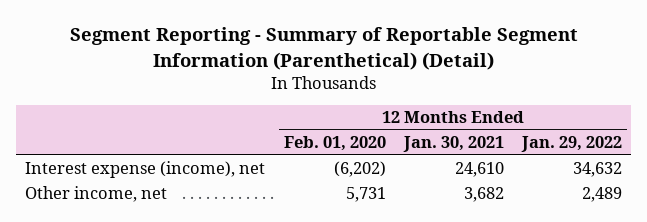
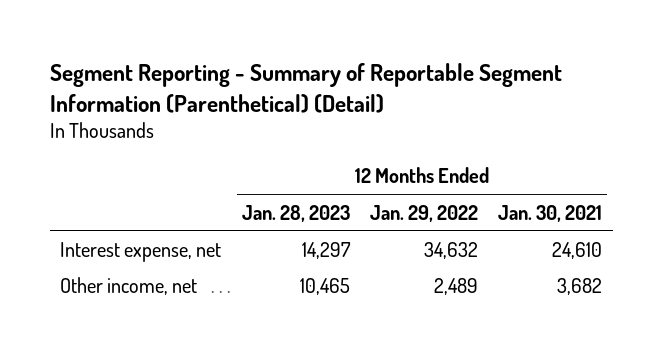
[283,136,386,152] Feb. 01, 2020 -> none
none -> [241,204,350,222] Jan. 28, 2023
[25,161,266,179] Interest expense (income), net -> [60,242,222,263] Interest expense, net

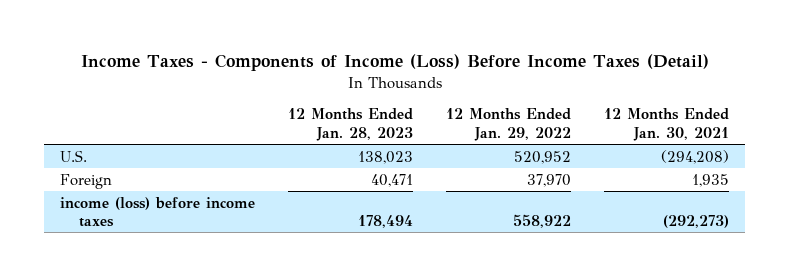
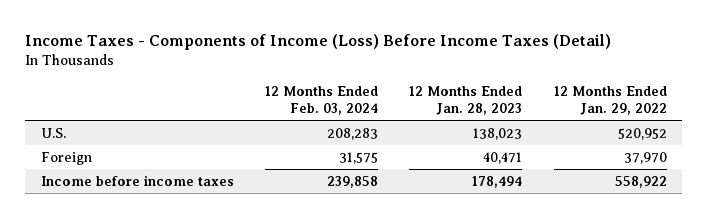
[603,108,729,141] 12 Months Ended Jan. 30, 2021 -> none
none -> [264,85,378,115] 12 Months Ended Feb. 03, 2024
[60,196,256,228] income (loss) before income taxes -> [40,175,234,187] Income before income taxes

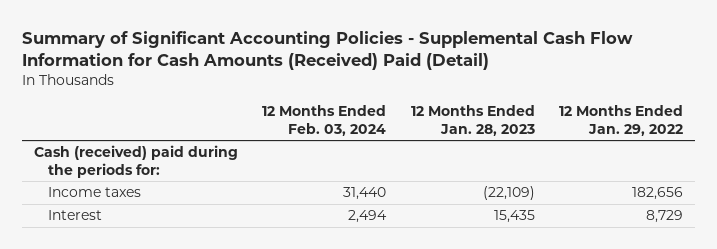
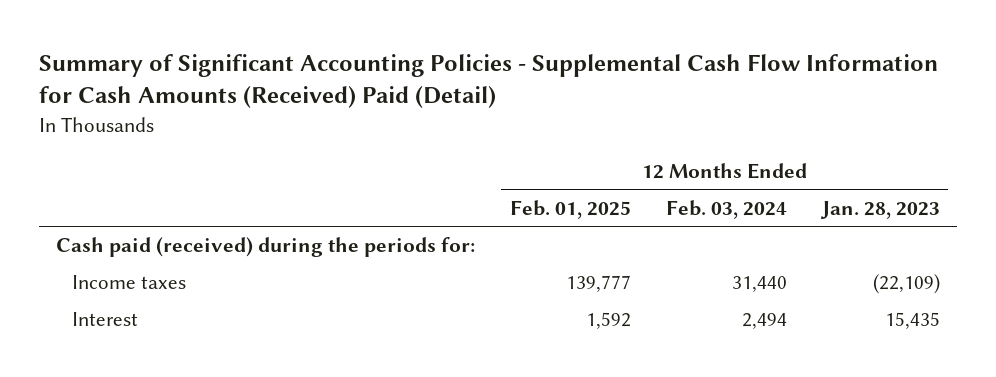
[558,105,683,136] 12 Months Ended Jan. 29, 2022 -> none
none -> [509,199,631,219] Feb. 01, 2025
[34,145,239,179] Cash (received) paid during the periods for: -> [56,237,476,258] Cash paid (received) during the periods for:

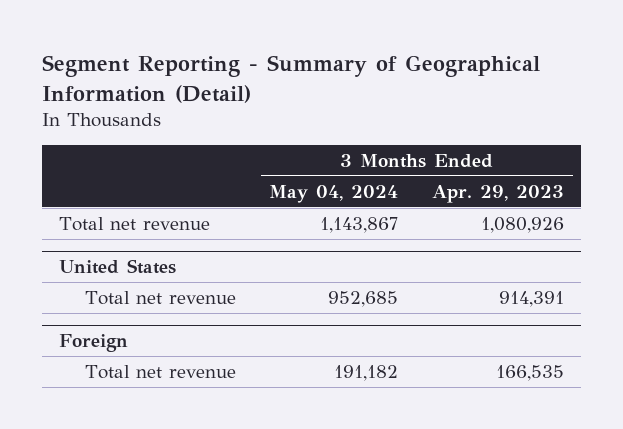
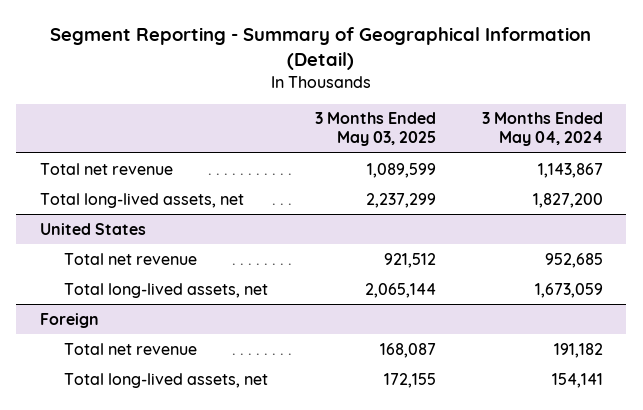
[432,184,565,203] Apr. 29, 2023 -> none
none -> [314,112,436,147] 3 Months Ended May 03, 2025
none -> [39,192,244,208] Total long-lived assets, net
none -> [64,282,269,298] Total long-lived assets, net
none -> [64,372,269,388] Total long-lived assets, net

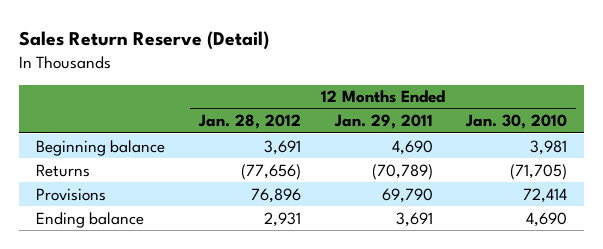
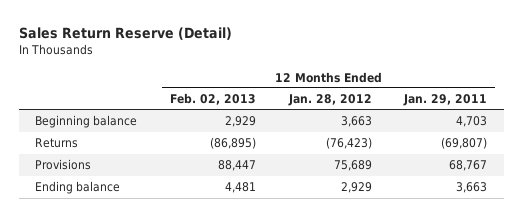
[465,114,568,130] Jan. 30, 2010 -> none
none -> [169,93,256,106] Feb. 02, 2013
[263,139,301,155] 3,691 -> [340,116,372,128] 3,663
[391,139,433,155] 4,690 -> [456,116,488,128] 4,703
[240,163,301,180] (77,656) -> [325,137,372,150] (76,423)
[371,163,433,180] (70,789) -> [441,137,488,150] (69,807)
[250,187,301,203] 76,896 -> [333,160,372,172] 75,689
[381,187,433,203] 69,790 -> [449,160,488,172] 68,767
[263,211,301,227] 2,931 -> [340,182,372,194] 2,929
[395,211,433,227] 3,691 -> [456,182,488,194] 3,663

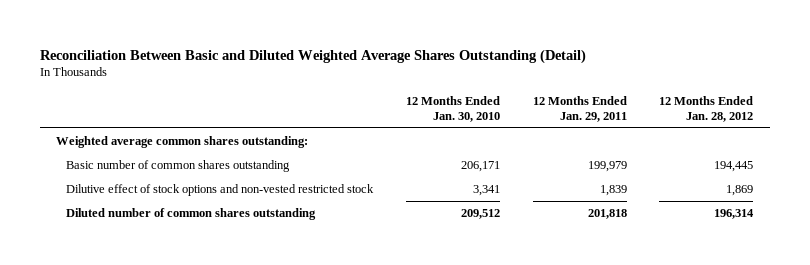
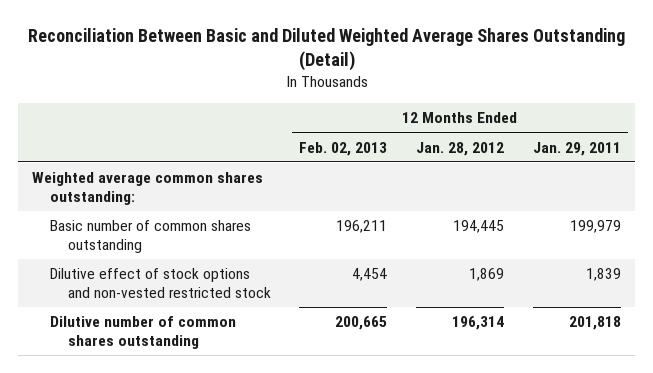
[405,95,500,123] 12 Months Ended Jan. 30, 2010 -> none
none -> [299,141,388,156] Feb. 02, 2013
[65,207,316,220] Diluted number of common shares outstanding -> [49,316,236,349] Dilutive number of common shares outstanding

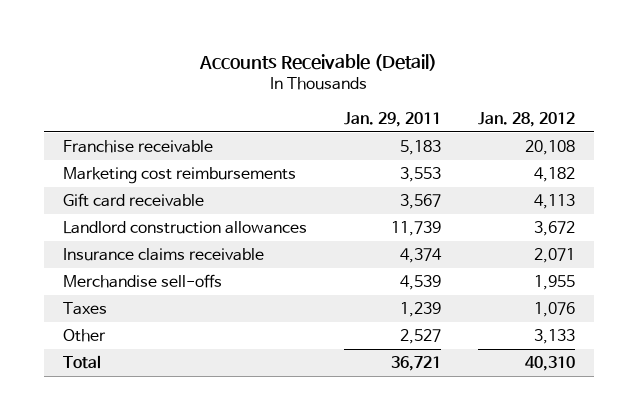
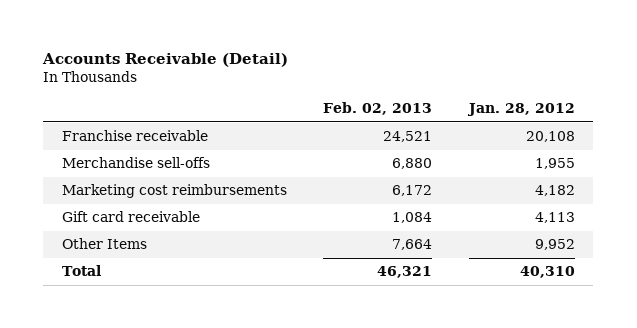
[343,111,441,127] Jan. 29, 2011 -> none
none -> [323,102,433,116] Feb. 02, 2013
[62,274,222,289] Merchandise sell-offs -> [61,157,210,169] Merchandise sell-offs
[62,221,307,235] Landlord construction allowances -> none
[62,248,264,262] Insurance claims receivable -> none
[62,302,107,316] Taxes -> none
[62,329,106,343] Other -> [61,238,147,250] Other Items
[534,329,576,345] 3,133 -> [535,239,576,251] 9,952

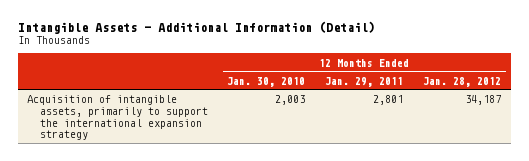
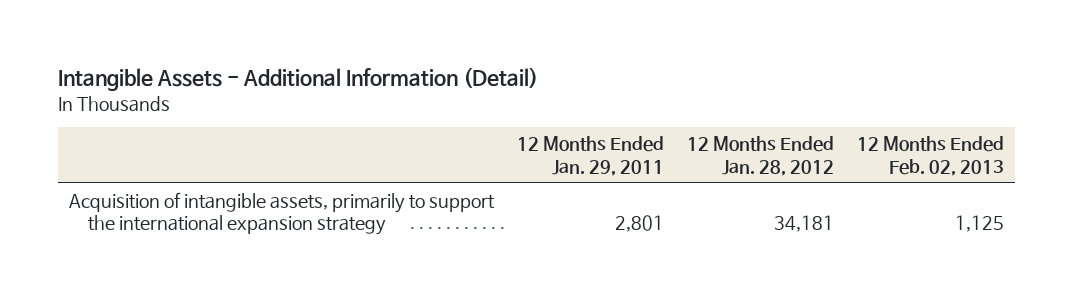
[227,76,306,87] Jan. 30, 2010 -> none
none -> [856,136,1004,176] 12 Months Ended Feb. 02, 2013
[465,95,502,106] 34,187 -> [773,215,834,233] 34,181

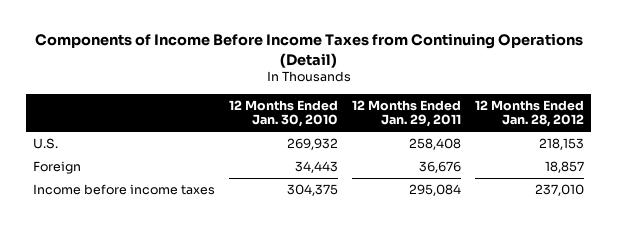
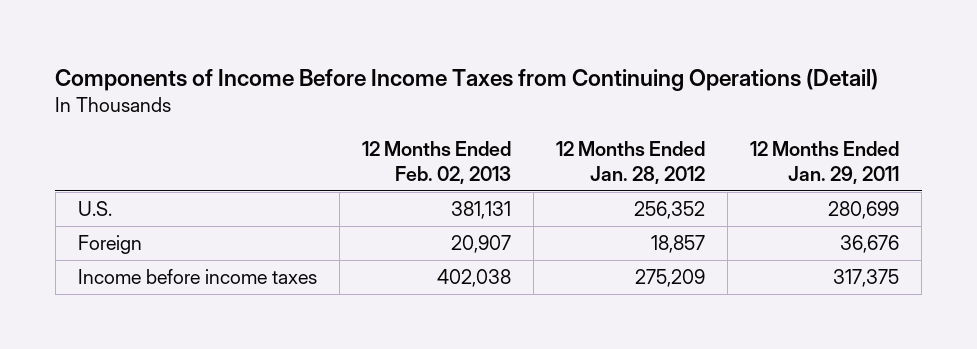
[229,99,339,128] 12 Months Ended Jan. 30, 2010 -> none
none -> [361,141,511,185] 12 Months Ended Feb. 02, 2013
[409,138,462,151] 258,408 -> [827,201,899,220] 280,699
[539,138,585,151] 218,153 -> [633,201,705,220] 256,352
[409,184,462,197] 295,084 -> [832,269,899,288] 317,375
[535,184,585,197] 237,010 -> [634,269,705,288] 275,209

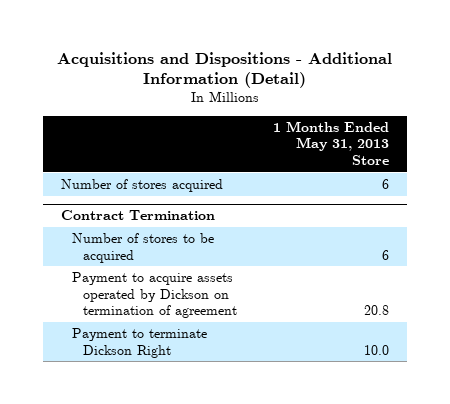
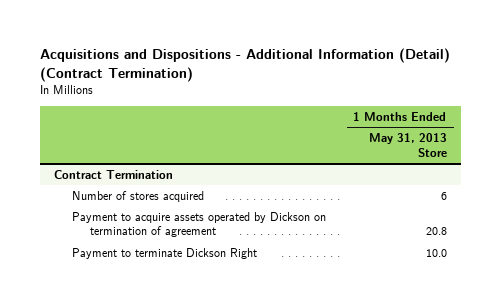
[57,51,393,89] Acquisitions and Dispositions - Additional Information (Detail) -> [39,47,450,82] Acquisitions and Dispositions - Additional Information (Detail) (Contract Termination)
[60,178,223,192] Number of stores acquired -> none
[72,232,215,263] Number of stores to be acquired -> [71,190,204,202] Number of stores acquired

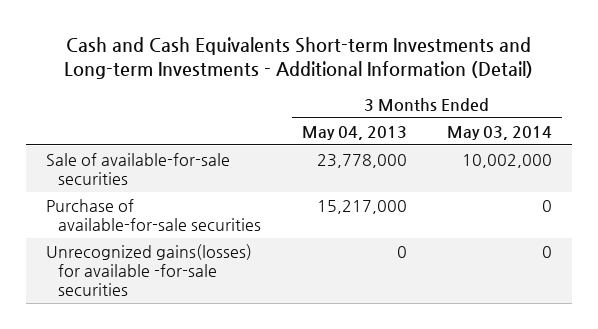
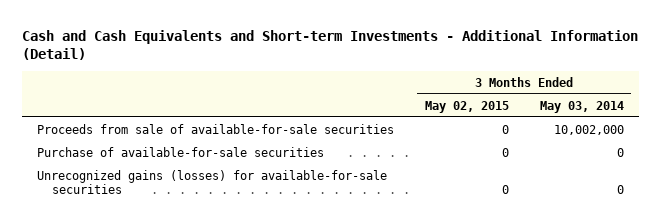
[64,36,534,80] Cash and Cash Equivalents Short-term Investments and Long-term Investments - Additional Information (Detail) -> [22,29,639,61] Cash and Cash Equivalents and Short-term Investments - Additional Information (Detail)
[301,125,407,140] May 04, 2013 -> none
none -> [425,100,510,113] May 02, 2015
[46,152,231,185] Sale of available-for-sale securities -> [37,123,395,134] Proceeds from sale of available-for-sale securities
[46,243,253,296] Unrecognized gains(losses) for available -for-sale securities -> [37,169,388,195] Unrecognized gains (losses) for available-for-sale securities

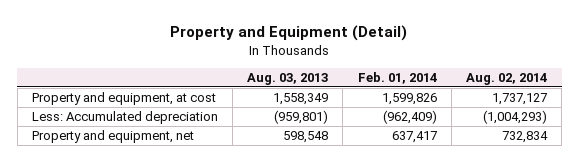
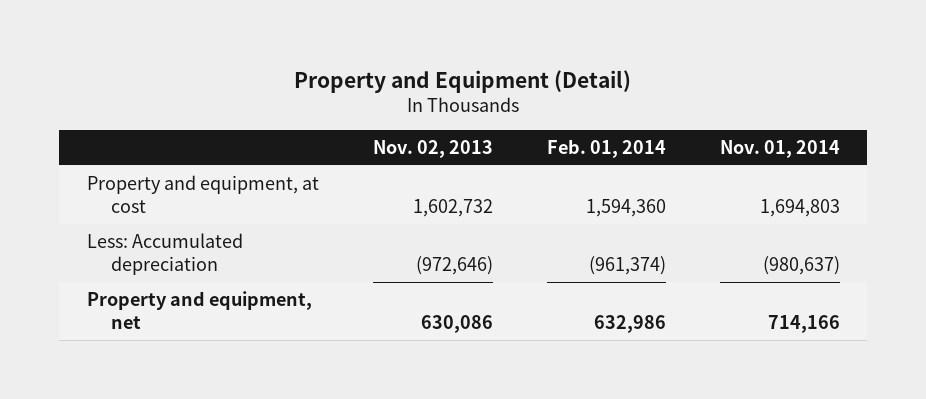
[247,72,329,85] Aug. 03, 2013 -> none
[465,72,547,85] Aug. 02, 2014 -> none
none -> [372,140,493,159] Nov. 02, 2013
none -> [719,140,840,159] Nov. 01, 2014
[381,93,437,106] 1,599,826 -> [585,199,666,218] 1,594,360
[382,110,437,125] (962,409) -> [588,256,666,276] (961,374)
[391,131,437,144] 637,417 -> [593,315,666,334] 632,986

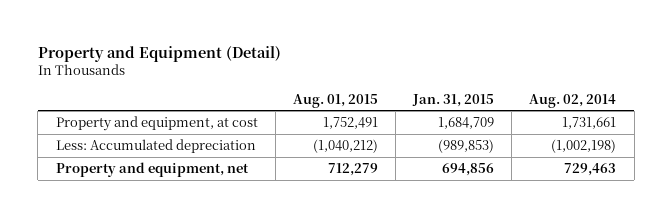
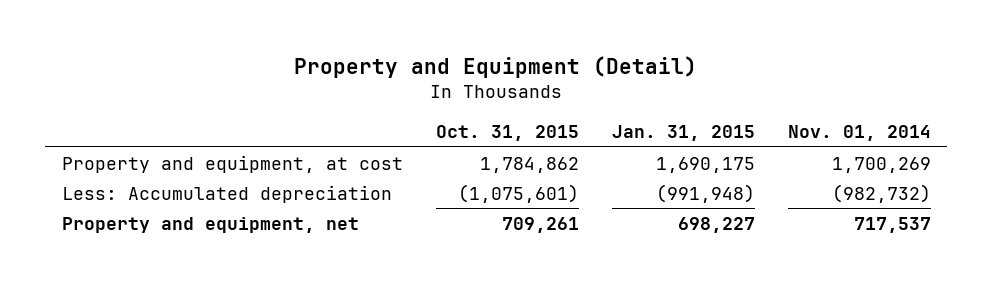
[292,93,378,108] Aug. 01, 2015 -> none
[529,93,617,108] Aug. 02, 2014 -> none
none -> [435,125,579,142] Oct. 31, 2015
none -> [787,125,931,142] Nov. 01, 2014
[438,116,495,129] 1,684,709 -> [655,156,755,173] 1,690,175
[438,138,495,153] (989,853) -> [655,183,755,203] (991,948)
[442,162,495,176] 694,856 -> [677,216,755,233] 698,227

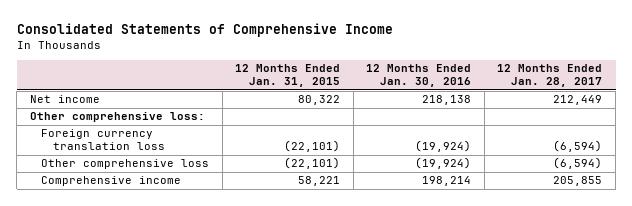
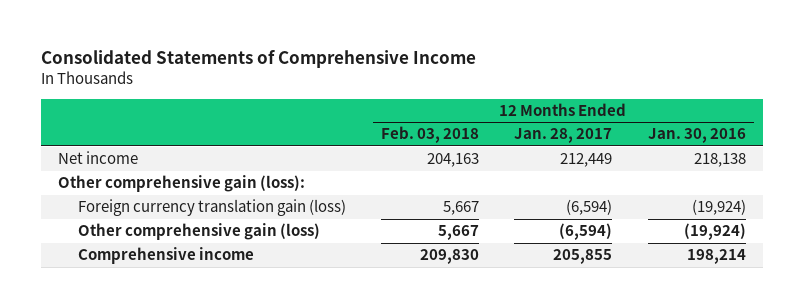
[235,64,341,88] 12 Months Ended Jan. 31, 2015 -> none
none -> [381,126,480,144] Feb. 03, 2018
[29,112,205,123] Other comprehensive loss: -> [58,175,306,193] Other comprehensive gain (loss):
[41,129,165,151] Foreign currency translation loss -> [78,199,347,217] Foreign currency translation gain (loss)
[41,159,210,170] Other comprehensive loss -> [78,223,321,241] Other comprehensive gain (loss)

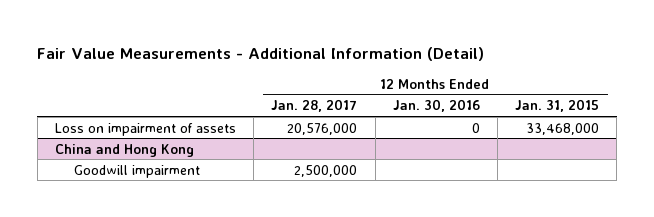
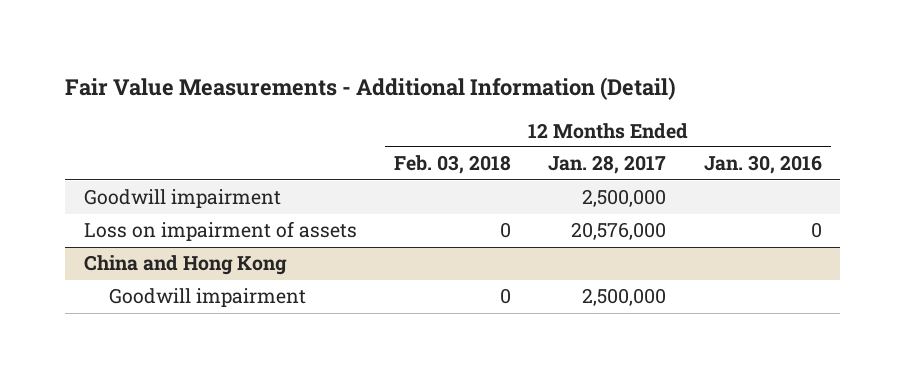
[515,99,600,113] Jan. 31, 2015 -> none
none -> [393,155,511,175] Feb. 03, 2018
none -> [83,189,281,209] Goodwill impairment

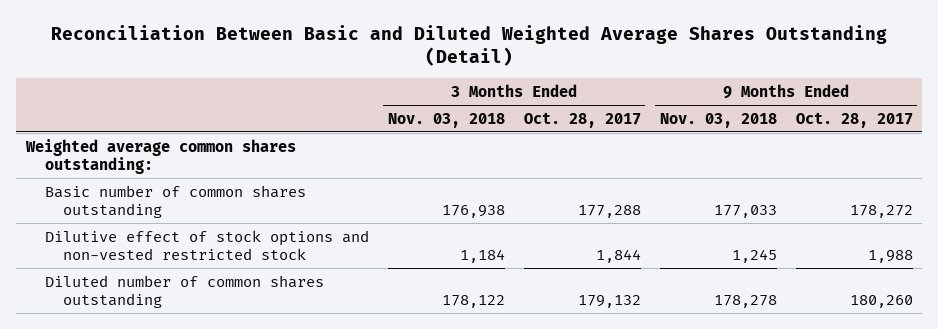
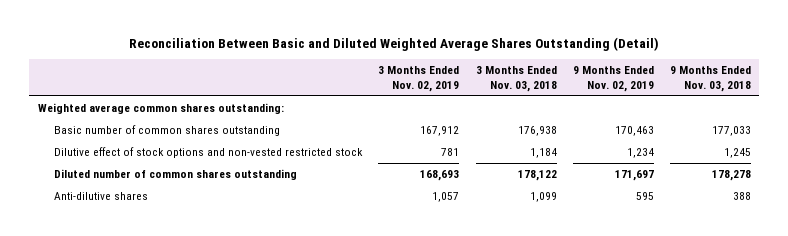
[523,111,641,128] Oct. 28, 2017 -> none
[795,111,913,128] Oct. 28, 2017 -> none
none -> [378,66,460,93] 3 Months Ended Nov. 02, 2019
none -> [572,66,654,93] 9 Months Ended Nov. 02, 2019
none -> [54,192,149,201] Anti-dilutive shares

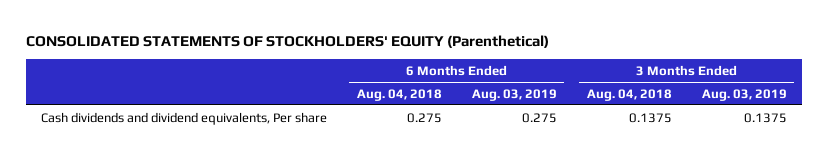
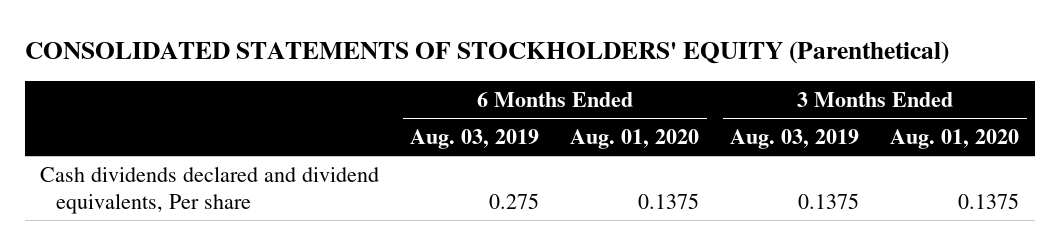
[356,88,442,101] Aug. 04, 2018 -> none
[586,88,672,101] Aug. 04, 2018 -> none
none -> [570,129,700,150] Aug. 01, 2020
none -> [890,129,1020,150] Aug. 01, 2020
[40,111,327,125] Cash dividends and dividend equivalents, Per share -> [40,165,380,214] Cash dividends declared and dividend equivalents, Per share

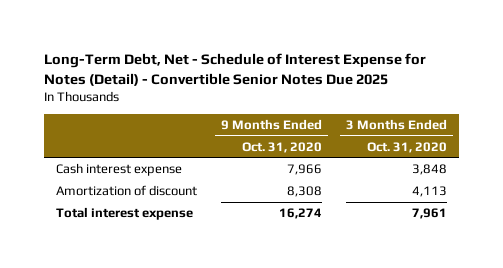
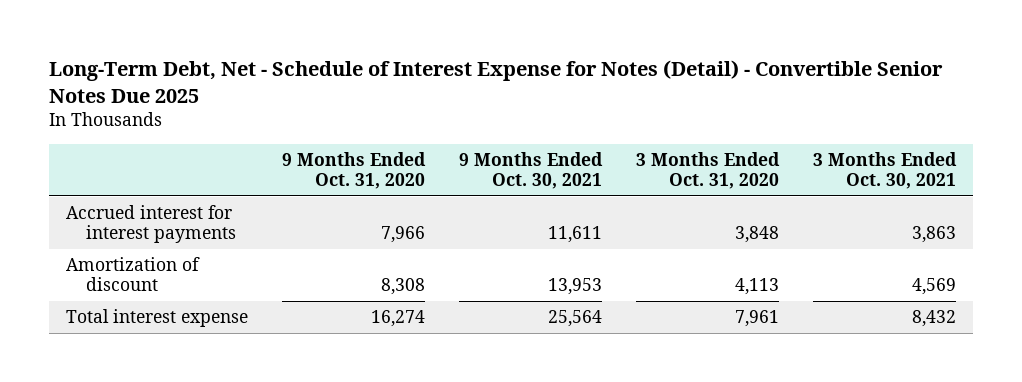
none -> [458,151,603,190] 9 Months Ended Oct. 30, 2021
none -> [813,151,958,190] 3 Months Ended Oct. 30, 2021
[56,162,183,176] Cash interest expense -> [65,205,237,244] Accrued interest for interest payments

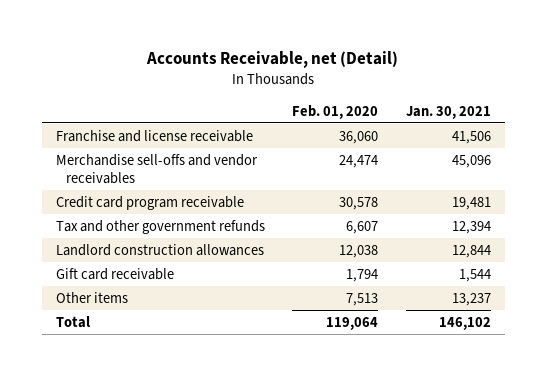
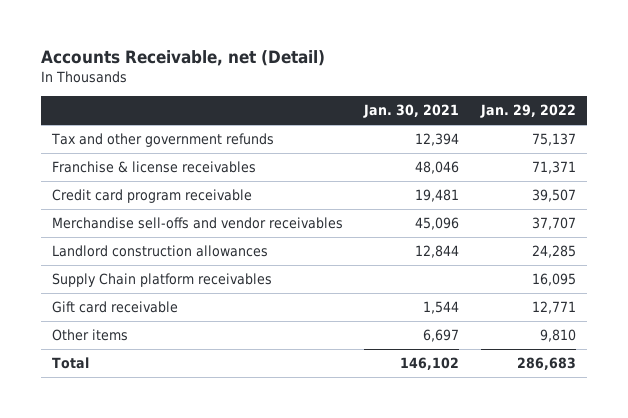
[292,104,379,119] Feb. 01, 2020 -> none
none -> [480,104,577,119] Jan. 29, 2022
[55,129,253,142] Franchise and license receivable -> none
none -> [51,161,256,174] Franchise & license receivables
[55,195,244,210] Credit card program receivable -> [51,189,252,204] Credit card program receivable
[55,153,258,185] Merchandise sell-offs and vendor receivables -> [51,217,343,230] Merchandise sell-offs and vendor receivables
none -> [51,273,272,288] Supply Chain platform receivables
[452,292,492,306] 13,237 -> [423,329,460,343] 6,697

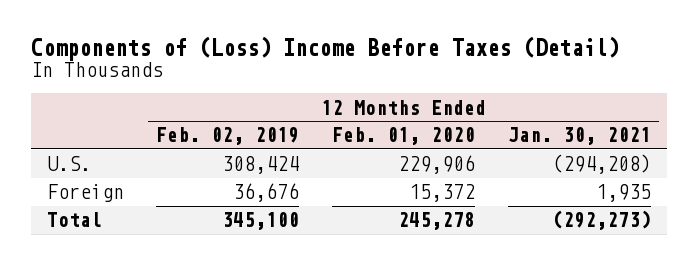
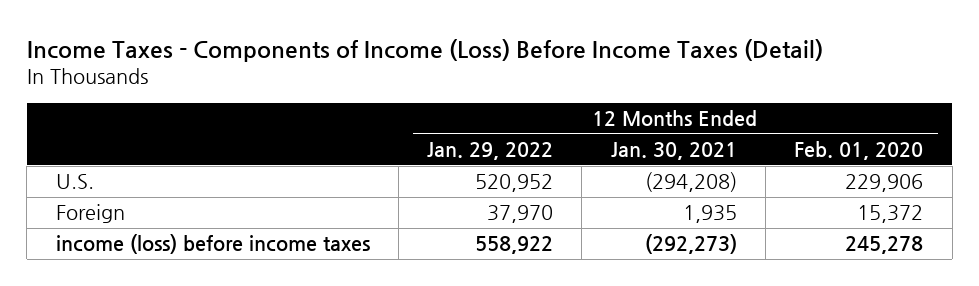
[30,35,619,61] Components of (Loss) Income Before Taxes (Detail) -> [26,38,823,62] Income Taxes - Components of Income (Loss) Before Income Taxes (Detail)
[156,127,300,146] Feb. 02, 2019 -> none
none -> [427,141,554,160] Jan. 29, 2022
[46,212,102,228] Total -> [55,234,370,255] income (loss) before income taxes

